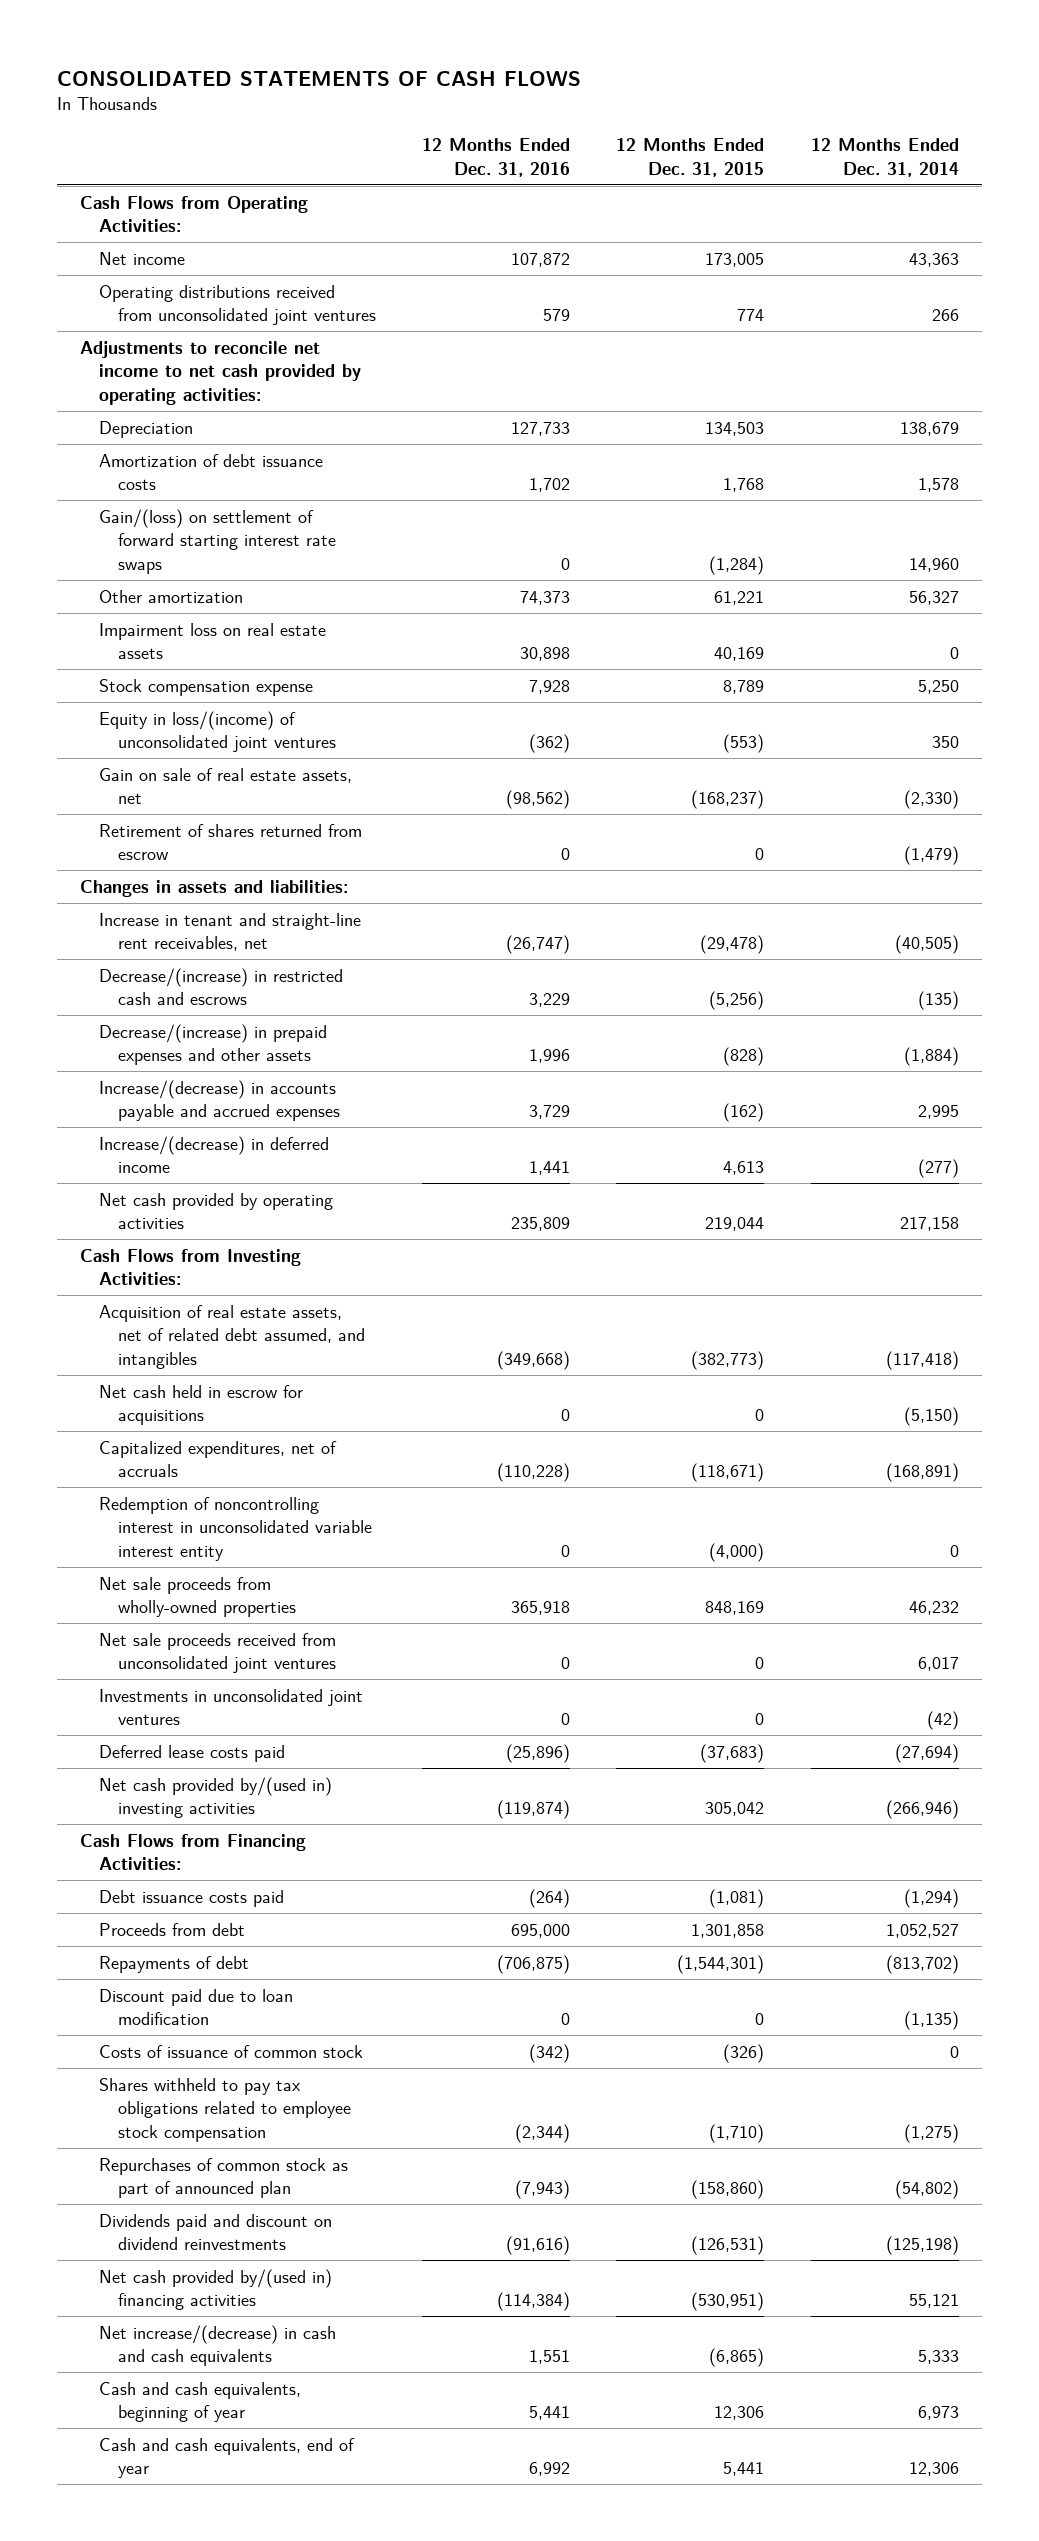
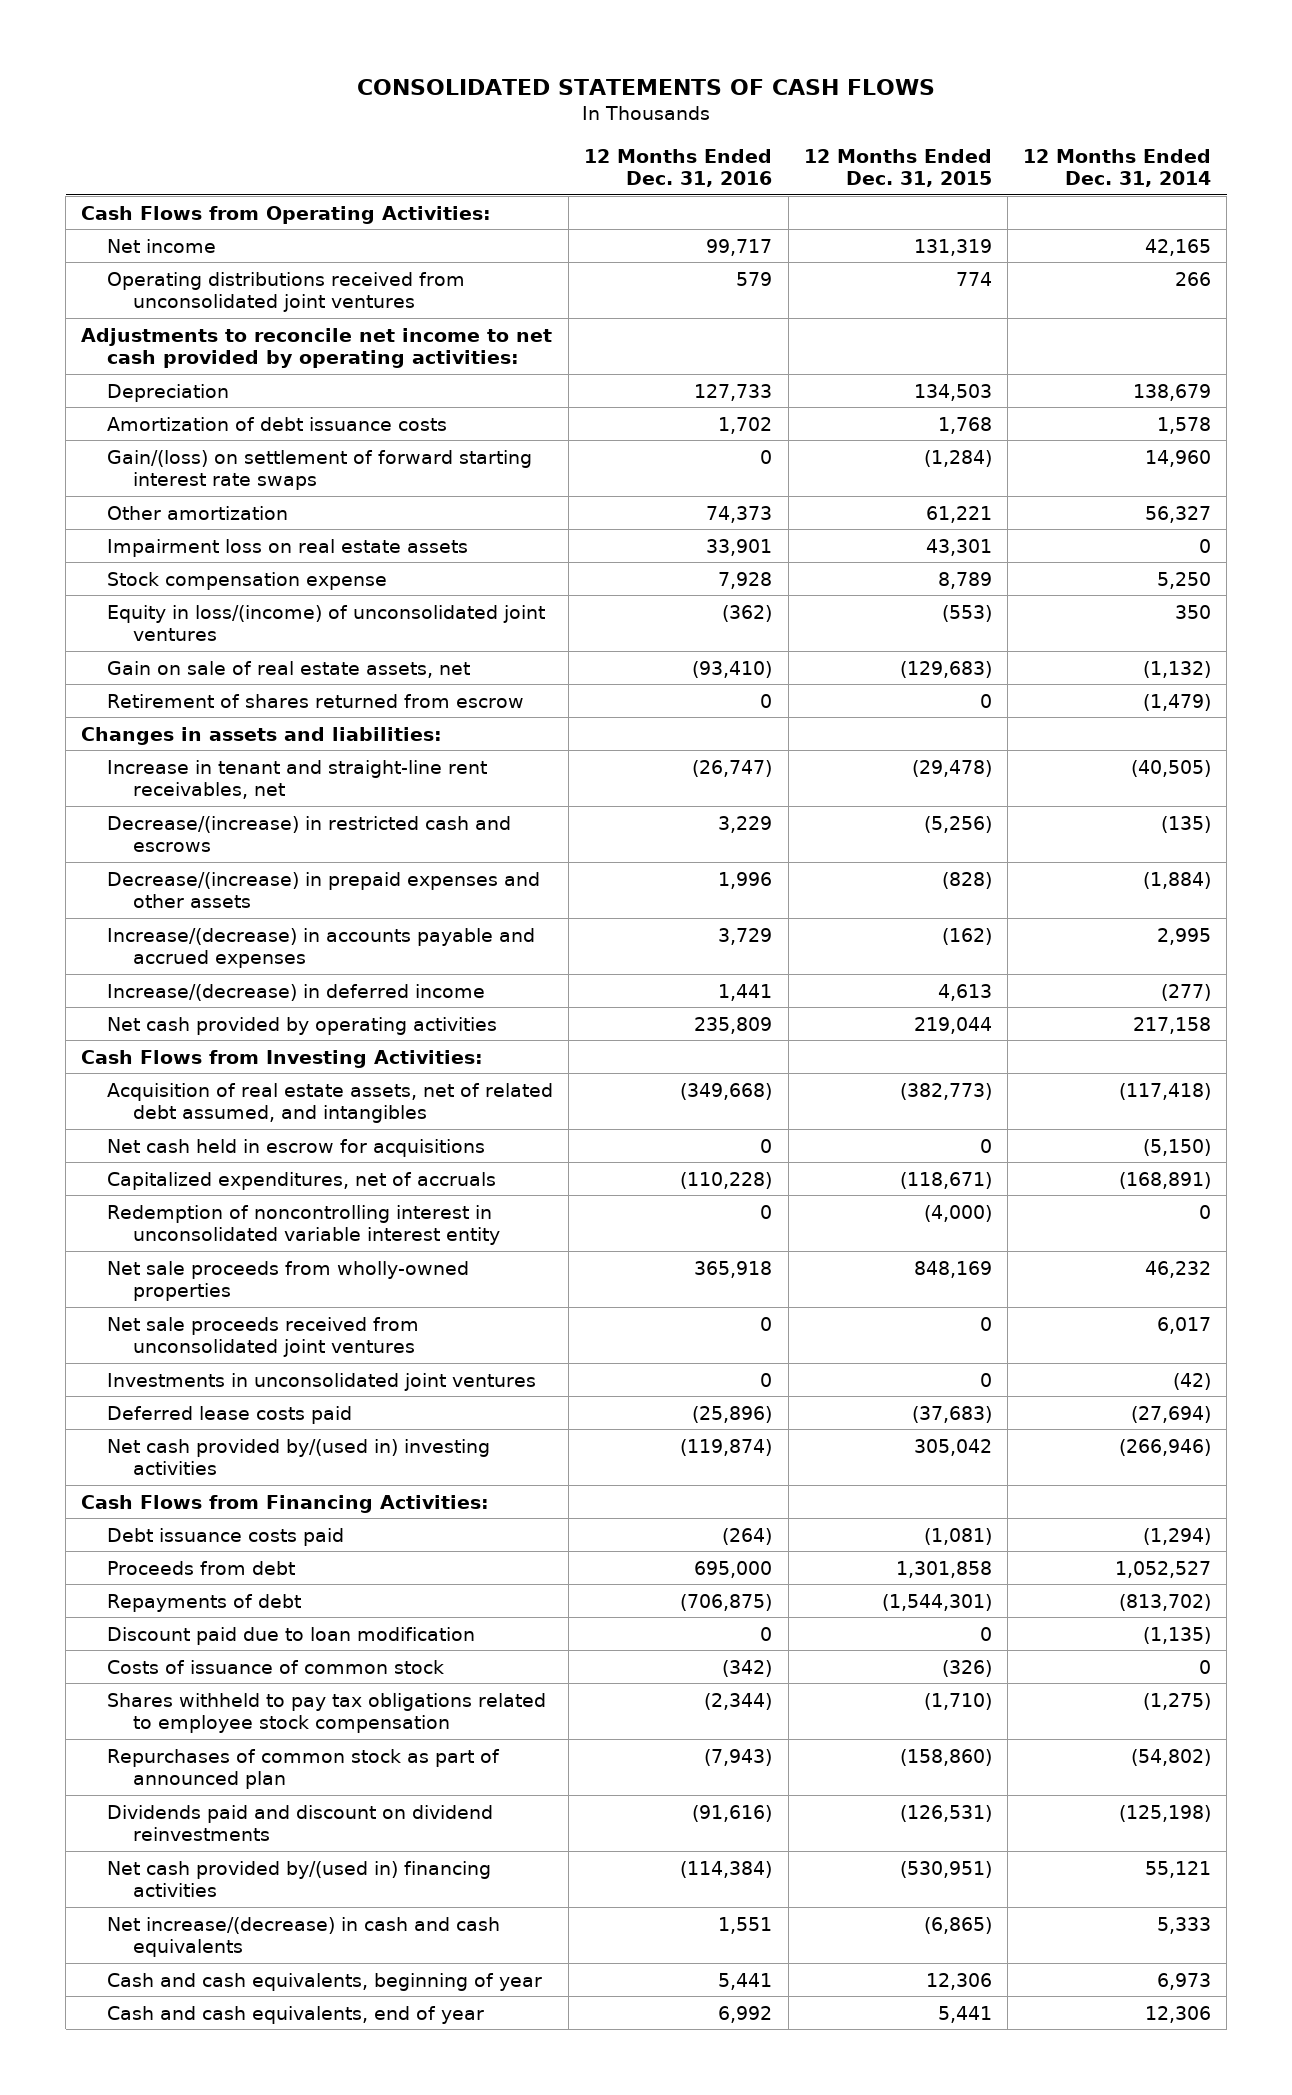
[511,252,571,267] 107,872 -> [706,238,773,256] 99,717
[705,252,765,267] 173,005 -> [913,238,992,256] 131,319
[908,252,959,267] 43,363 -> [1144,238,1211,256] 42,165
[520,647,571,662] 30,898 -> [706,538,773,556] 33,901
[714,647,765,662] 40,169 -> [925,538,992,556] 43,301
[506,790,571,810] (98,562) -> [692,660,773,678] (93,410)
[691,790,765,810] (168,237) -> [899,660,992,678] (129,683)
[903,790,959,810] (2,330) -> [1142,660,1211,678] (1,132)

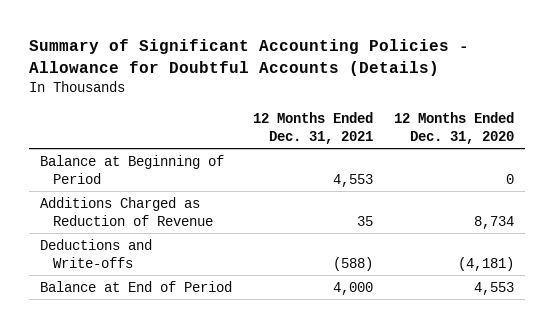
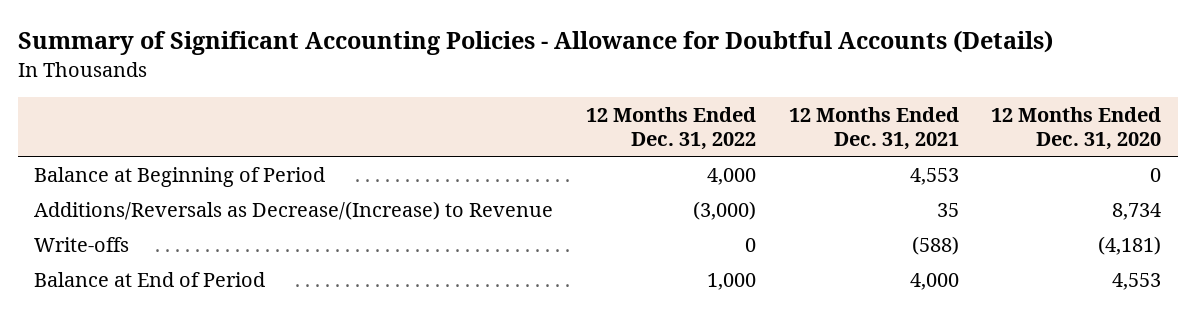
none -> [585,106,756,151] 12 Months Ended Dec. 31, 2022
[39,196,213,226] Additions Charged as Reduction of Revenue -> [34,200,554,220] Additions/Reversals as Decrease/(Increase) to Revenue
[39,238,152,268] Deductions and Write-offs -> [34,236,130,252] Write-offs

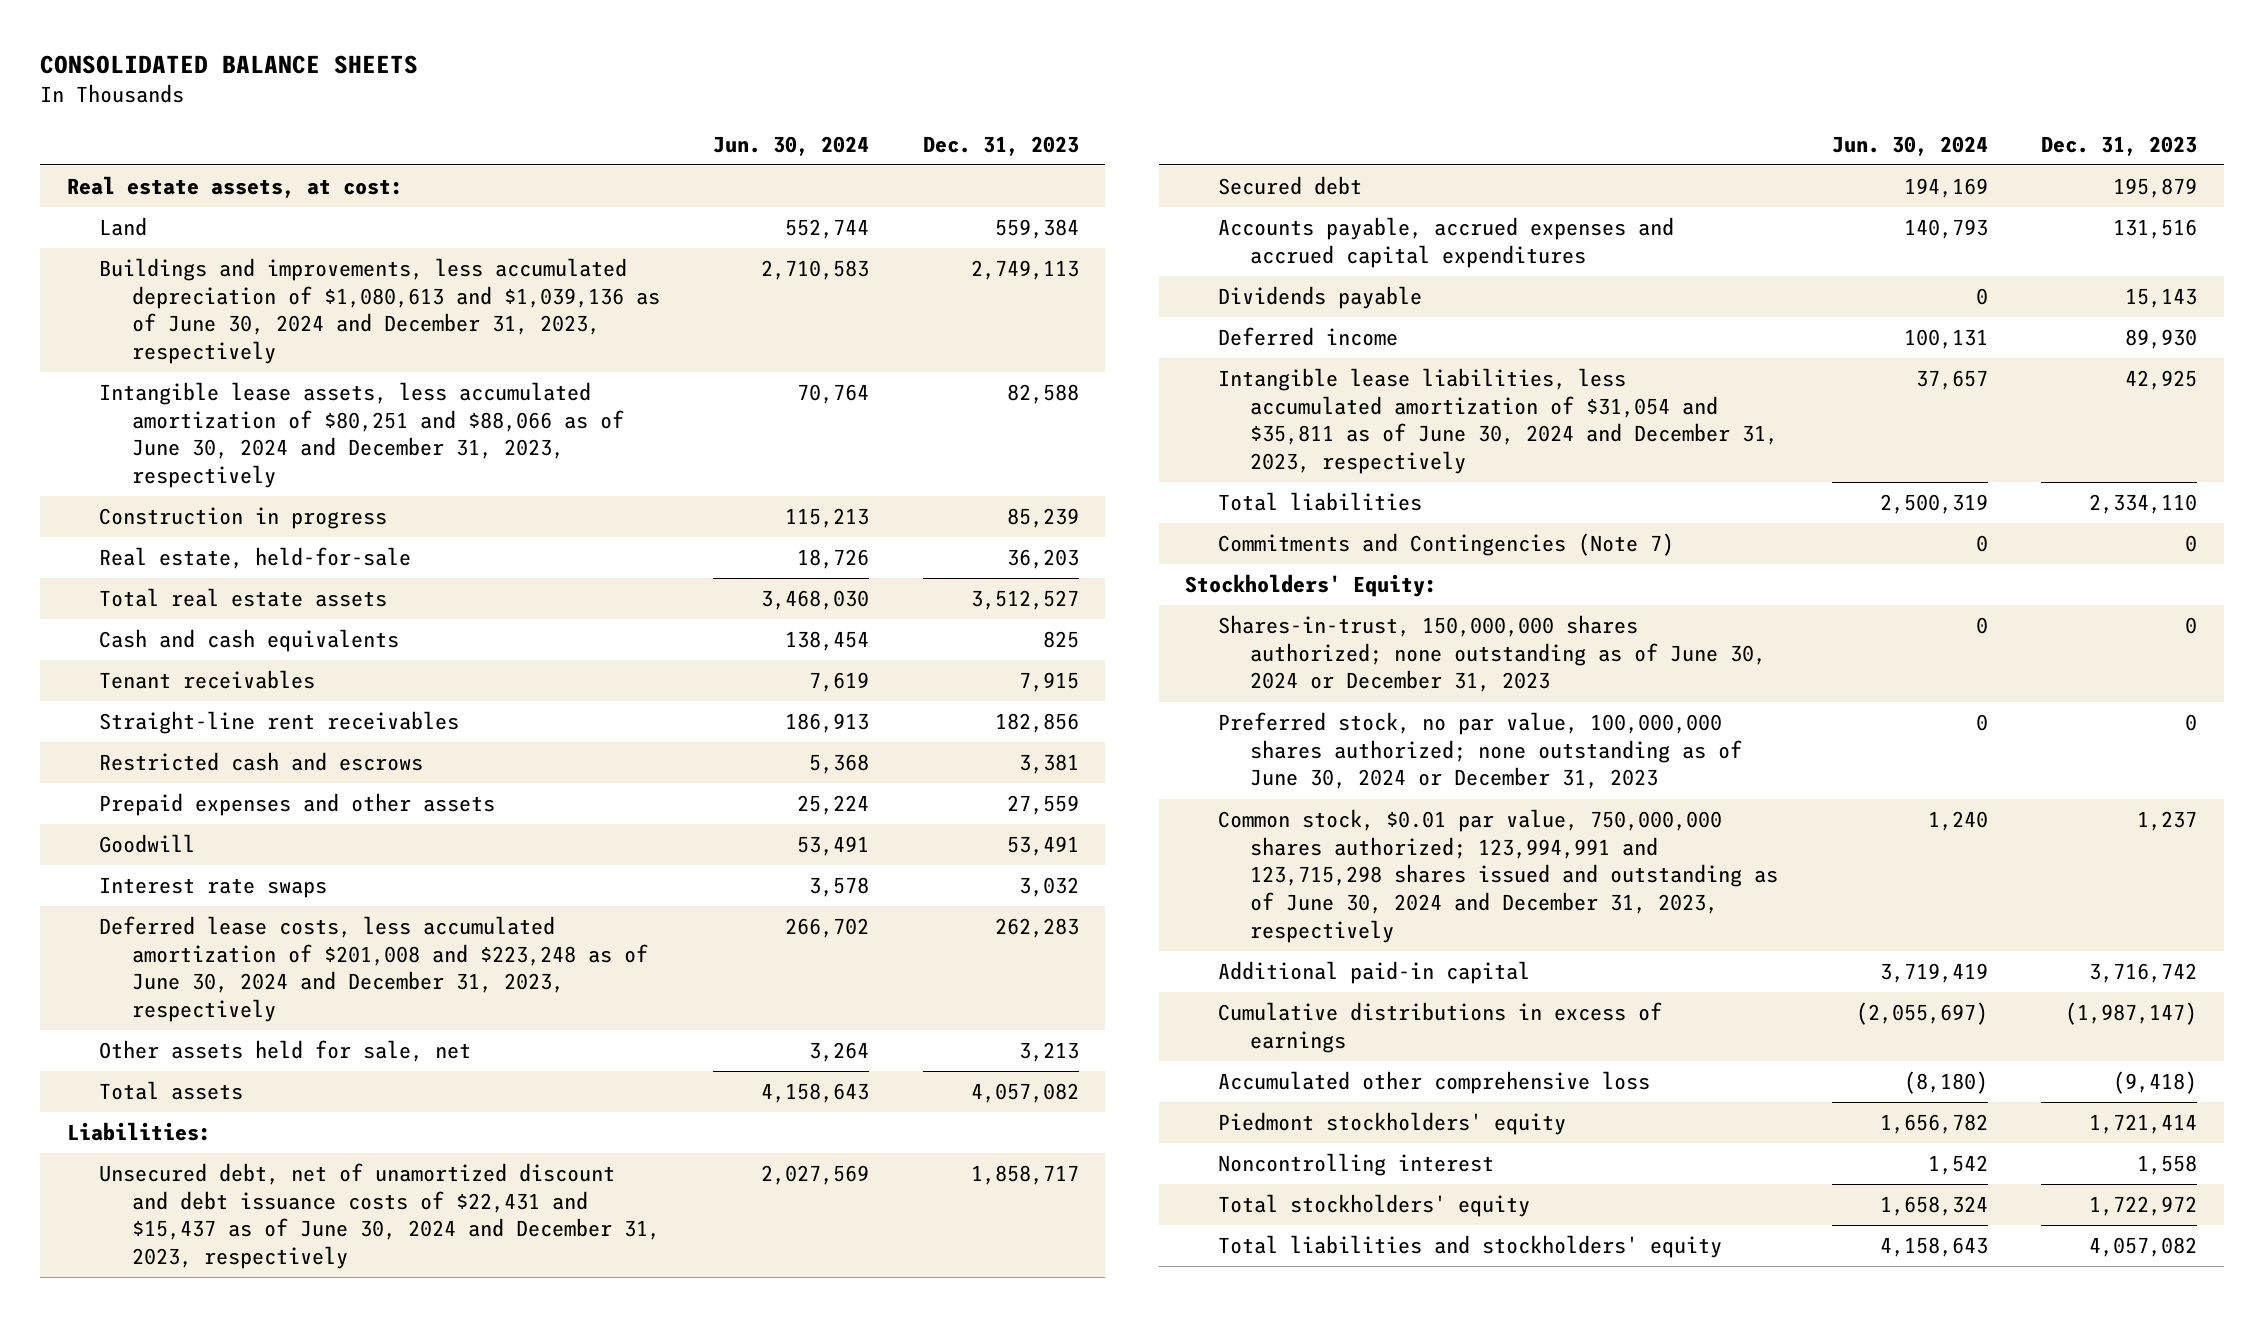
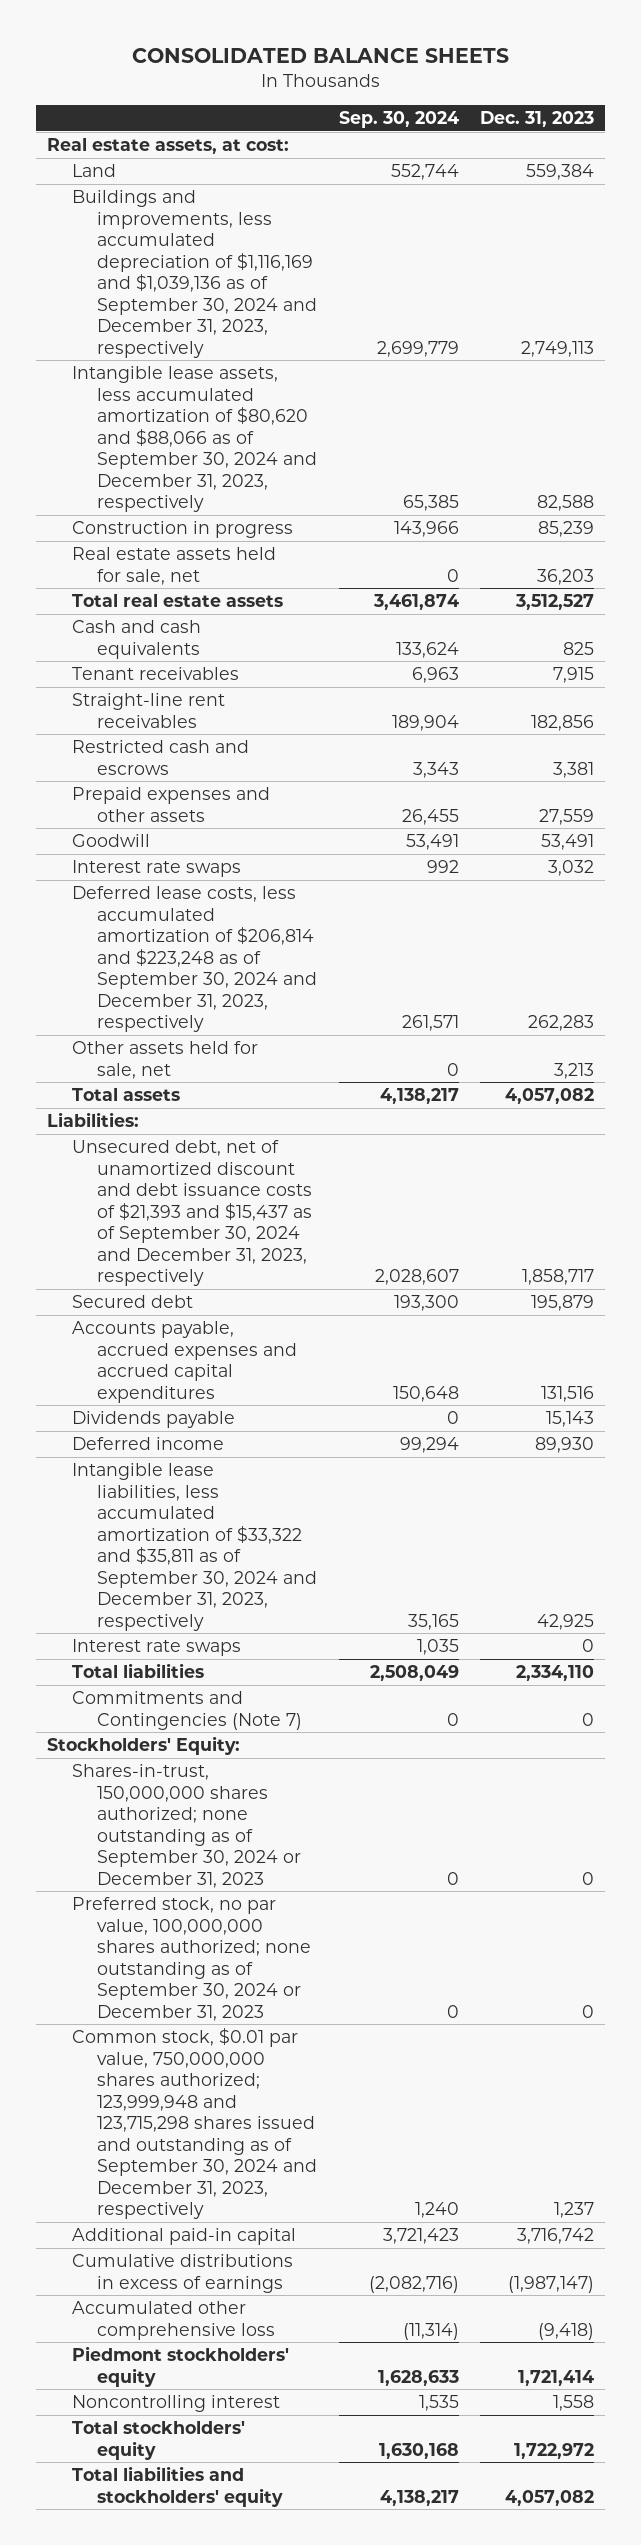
[713,135,870,156] Jun. 30, 2024 -> none
none -> [338,110,459,128] Sep. 30, 2024
[99,258,660,365] Buildings and improvements, less accumulated depreciation of $1,080,613 and $1,039,136 as of June 30, 2024 and December 31, 2023, respectively -> [71,190,317,358] Buildings and improvements, less accumulated depreciation of $1,116,169 and $1,039,136 as of September 30, 2024 and December 31, 2023, respectively
[99,382,624,489] Intangible lease assets, less accumulated amortization of $80,251 and $88,066 as of June 30, 2024 and December 31, 2023, respectively -> [71,366,317,513] Intangible lease assets, less accumulated amortization of $80,620 and $88,066 as of September 30, 2024 and December 31, 2023, respectively
[99,547,412,570] Real estate, held-for-sale -> [71,547,276,585] Real estate assets held for sale, net
[99,916,648,1023] Deferred lease costs, less accumulated amortization of $201,008 and $223,248 as of June 30, 2024 and December 31, 2023, respectively -> [71,886,317,1033] Deferred lease costs, less accumulated amortization of $206,814 and $223,248 as of September 30, 2024 and December 31, 2023, respectively
[99,1163,660,1270] Unsecured debt, net of unamortized discount and debt issuance costs of $22,431 and $15,437 as of June 30, 2024 and December 31, 2023, respectively -> [71,1140,312,1287] Unsecured debt, net of unamortized discount and debt issuance costs of $21,393 and $15,437 as of September 30, 2024 and December 31, 2023, respectively
[1217,368,1779,475] Intangible lease liabilities, less accumulated amortization of $31,054 and $35,811 as of June 30, 2024 and December 31, 2023, respectively -> [71,1463,317,1631] Intangible lease liabilities, less accumulated amortization of $33,322 and $35,811 as of September 30, 2024 and December 31, 2023, respectively
none -> [71,1639,241,1657] Interest rate swaps
[1217,615,1767,693] Shares-in-trust, 150,000,000 shares authorized; none outstanding as of June 30, 2024 or December 31, 2023 -> [71,1764,301,1888] Shares-in-trust, 150,000,000 shares authorized; none outstanding as of September 30, 2024 or December 31, 2023
[1217,712,1743,790] Preferred stock, no par value, 100,000,000 shares authorized; none outstanding as of June 30, 2024 or December 31, 2023 -> [71,1897,311,2021] Preferred stock, no par value, 100,000,000 shares authorized; none outstanding as of September 30, 2024 or December 31, 2023
[1217,809,1779,943] Common stock, $0.01 par value, 750,000,000 shares authorized; 123,994,991 and 123,715,298 shares issued and outstanding as of June 30, 2024 and December 31, 2023, respectively -> [71,2028,317,2220] Common stock, $0.01 par value, 750,000,000 shares authorized; 123,999,948 and 123,715,298 shares issued and outstanding as of September 30, 2024 and December 31, 2023, respectively

